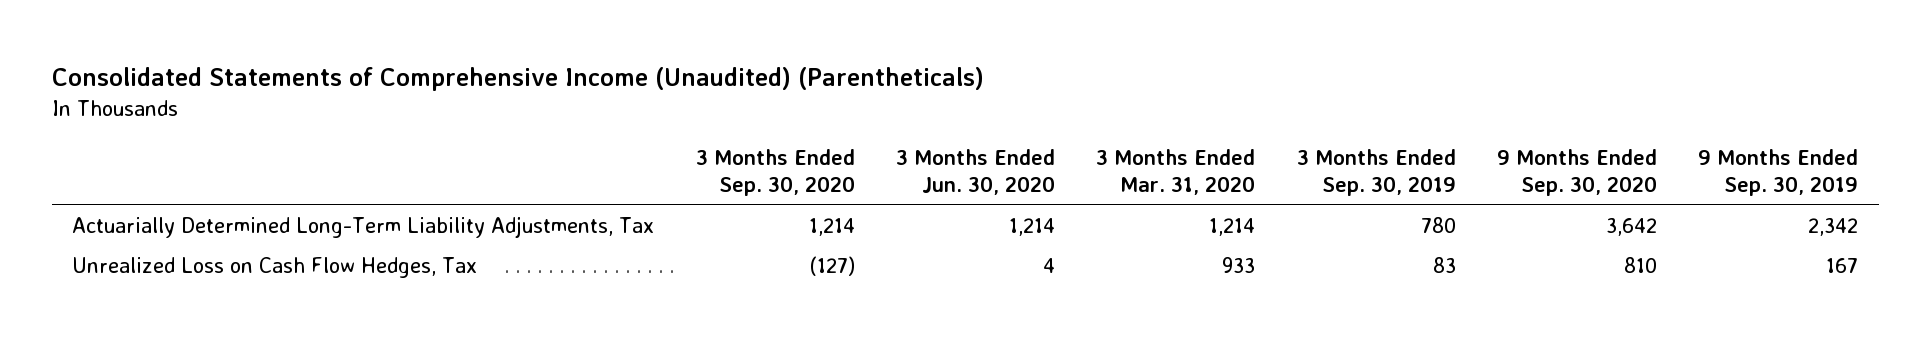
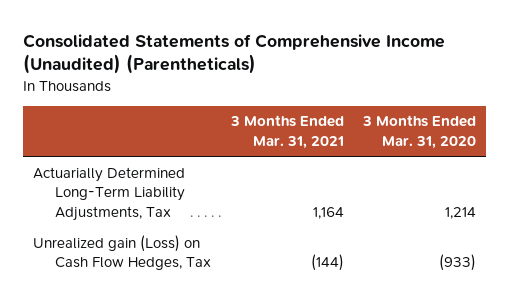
[695,149,855,196] 3 Months Ended Sep. 30, 2020 -> none
[895,149,1055,195] 3 Months Ended Jun. 30, 2020 -> none
[1296,149,1456,196] 3 Months Ended Sep. 30, 2019 -> none
[1496,149,1657,196] 9 Months Ended Sep. 30, 2020 -> none
[1698,149,1859,196] 9 Months Ended Sep. 30, 2019 -> none
none -> [229,115,344,149] 3 Months Ended Mar. 31, 2021
[72,256,478,278] Unrealized Loss on Cash Flow Hedges, Tax -> [32,234,212,271] Unrealized gain (Loss) on Cash Flow Hedges, Tax
[1222,256,1256,273] 933 -> [439,254,477,272] (933)

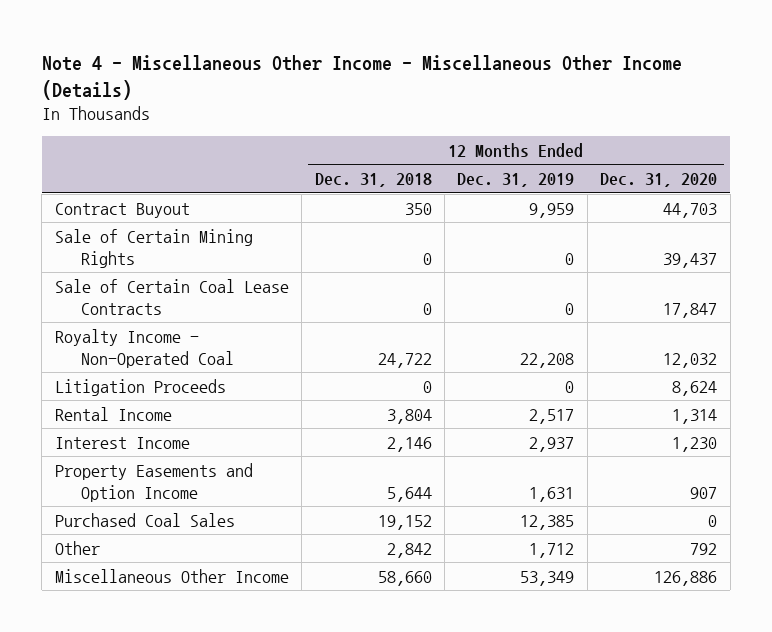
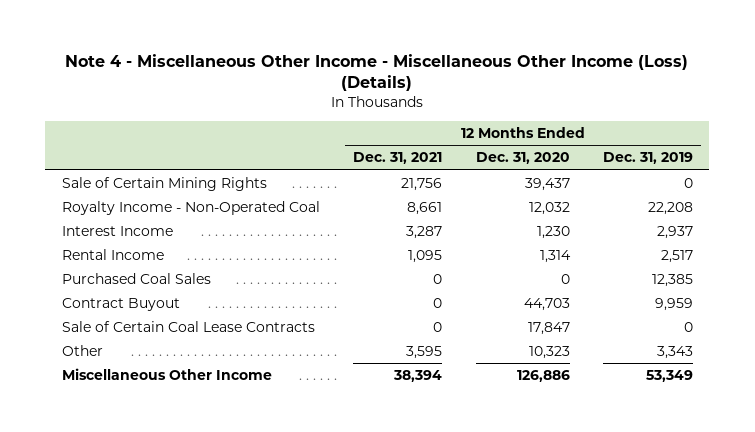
[41,54,682,100] Note 4 - Miscellaneous Other Income - Miscellaneous Other Income (Details) -> [65,53,689,92] Note 4 - Miscellaneous Other Income - Miscellaneous Other Income (Loss) (Details)
[314,173,432,188] Dec. 31, 2018 -> none
none -> [353,152,443,165] Dec. 31, 2021
[54,378,226,396] Litigation Proceeds -> none
[54,462,253,502] Property Easements and Option Income -> none
[54,406,172,421] Rental Income -> [62,249,165,261] Rental Income
[54,202,190,218] Contract Buyout -> [62,298,181,312] Contract Buyout
[54,278,289,315] Sale of Certain Coal Lease Contracts -> [62,321,316,333] Sale of Certain Coal Lease Contracts
[529,542,575,558] 1,712 -> [656,346,693,360] 3,343
[690,542,718,555] 792 -> [528,346,570,360] 10,323

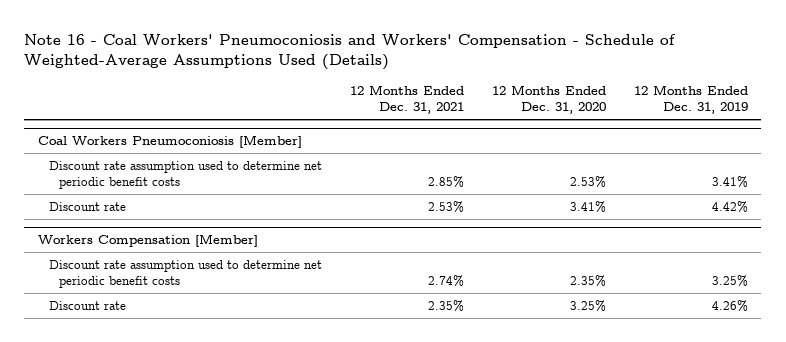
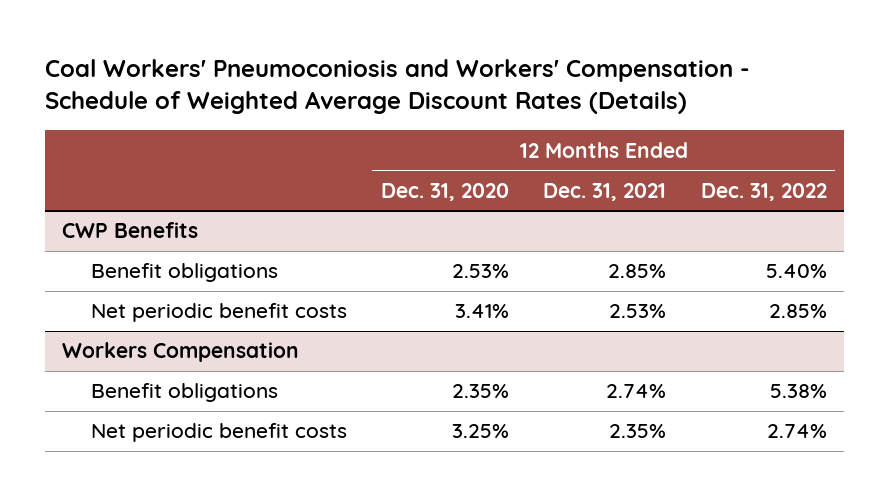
[24,33,677,70] Note 16 - Coal Workers' Pneumoconiosis and Workers' Compensation - Schedule of Weighted-Average Assumptions Used (Details) -> [44,58,750,115] Coal Workers' Pneumoconiosis and Workers' Compensation - Schedule of Weighted Average Discount Rates (Details)
[633,84,748,115] 12 Months Ended Dec. 31, 2019 -> none
none -> [700,182,827,201] Dec. 31, 2022
[38,135,303,149] Coal Workers Pneumoconiosis [Member] -> [61,222,198,239] CWP Benefits
[48,160,322,190] Discount rate assumption used to determine net periodic benefit costs -> [90,263,278,283] Benefit obligations
[48,201,126,211] Discount rate -> [90,303,347,323] Net periodic benefit costs
[38,234,259,248] Workers Compensation [Member] -> [61,342,299,363] Workers Compensation
[48,259,322,289] Discount rate assumption used to determine net periodic benefit costs -> [90,383,278,403] Benefit obligations
[48,300,126,310] Discount rate -> [90,423,347,443] Net periodic benefit costs

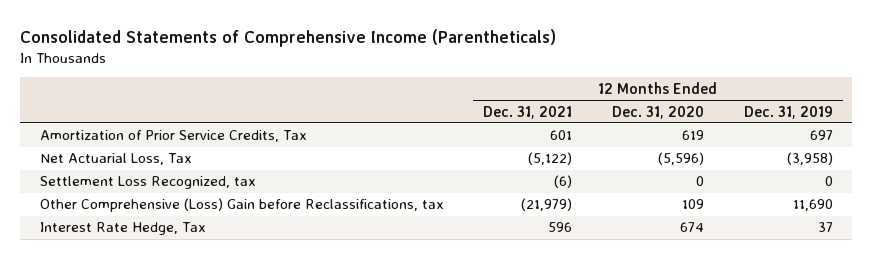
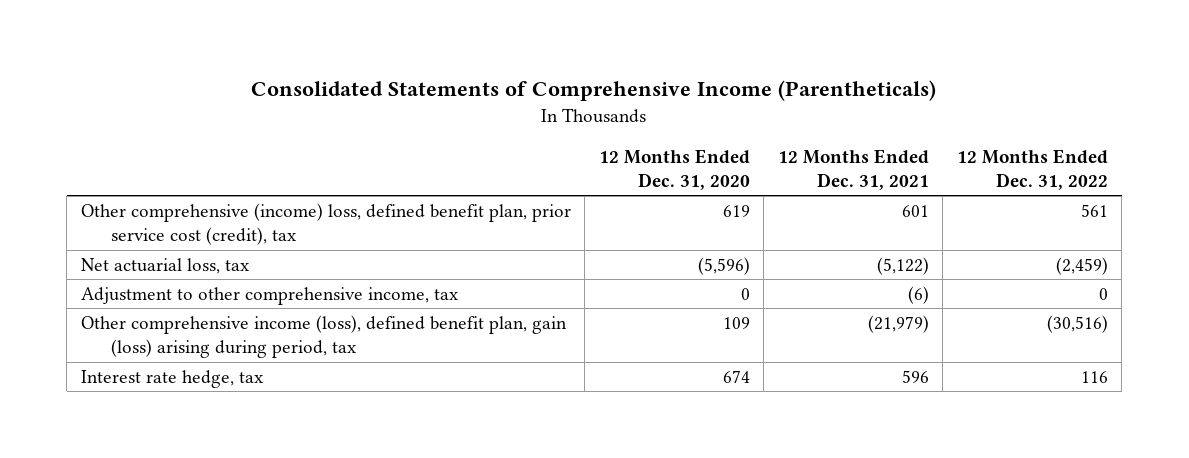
[743,105,833,119] Dec. 31, 2019 -> none
none -> [956,148,1108,190] 12 Months Ended Dec. 31, 2022
[39,130,307,143] Amortization of Prior Service Credits, Tax -> [80,202,571,246] Other comprehensive (income) loss, defined benefit plan, prior service cost (credit), tax
[39,153,192,166] Net Actuarial Loss, Tax -> [80,257,250,274] Net actuarial loss, tax
[39,176,256,190] Settlement Loss Recognized, tax -> [80,286,459,305] Adjustment to other comprehensive income, tax
[39,198,444,213] Other Comprehensive (Loss) Gain before Reclassifications, tax -> [80,314,567,359] Other comprehensive income (loss), defined benefit plan, gain (loss) arising during period, tax
[39,222,206,236] Interest Rate Hedge, Tax -> [80,369,264,388] Interest rate hedge, tax

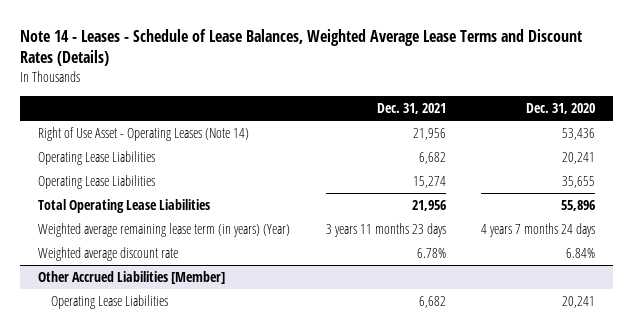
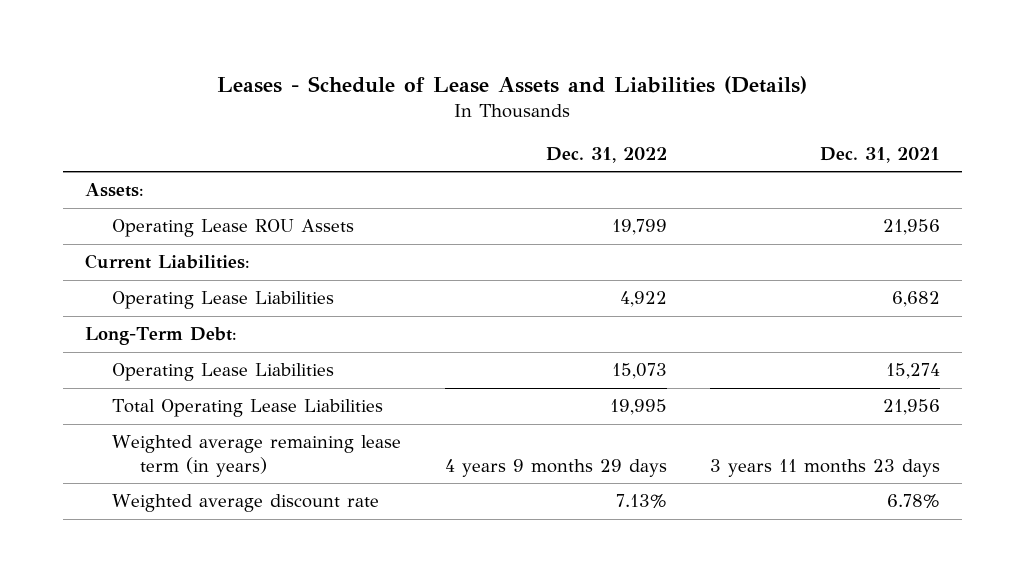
[20,28,583,67] Note 14 - Leases - Schedule of Lease Balances, Weighted Average Lease Terms and Discount Rates (Details) -> [217,75,808,94] Leases - Schedule of Lease Assets and Liabilities (Details)
[526,103,596,115] Dec. 31, 2020 -> none
none -> [545,146,667,163] Dec. 31, 2022
none -> [84,183,144,198] Assets:
[37,126,249,141] Right of Use Asset - Operating Leases (Note 14) -> [112,219,355,238] Operating Lease ROU Assets
none -> [84,254,250,270] Current Liabilities:
none -> [84,327,237,346] Long-Term Debt:
[37,222,290,237] Weighted average remaining lease term (in years) (Year) -> [112,435,402,477] Weighted average remaining lease term (in years)
[37,270,225,284] Other Accrued Liabilities [Member] -> none
[51,294,169,309] Operating Lease Liabilities -> none

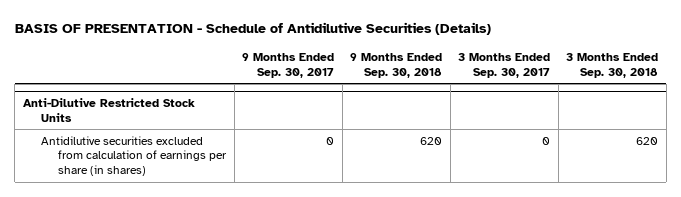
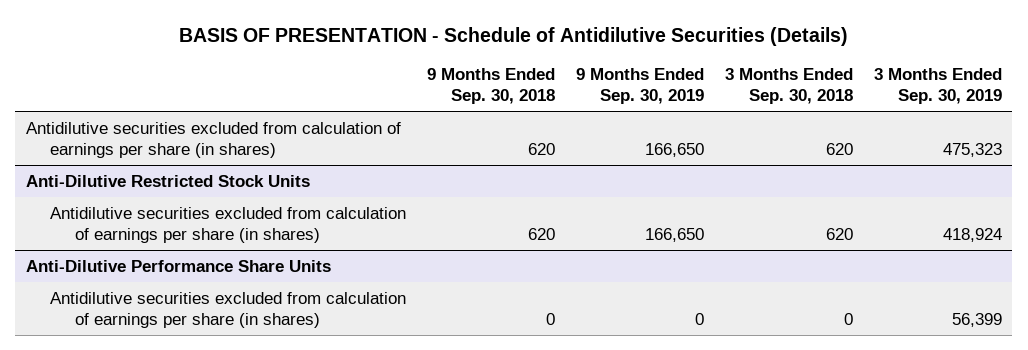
[242,53,335,78] 9 Months Ended Sep. 30, 2017 -> none
[458,53,551,78] 3 Months Ended Sep. 30, 2017 -> none
none -> [576,68,705,105] 9 Months Ended Sep. 30, 2019
none -> [874,68,1003,105] 3 Months Ended Sep. 30, 2019
none -> [25,121,401,158] Antidilutive securities excluded from calculation of earnings per share (in shares)
none -> [25,259,331,272] Anti-Dilutive Performance Share Units
none -> [50,291,407,328] Antidilutive securities excluded from calculation of earnings per share (in shares)

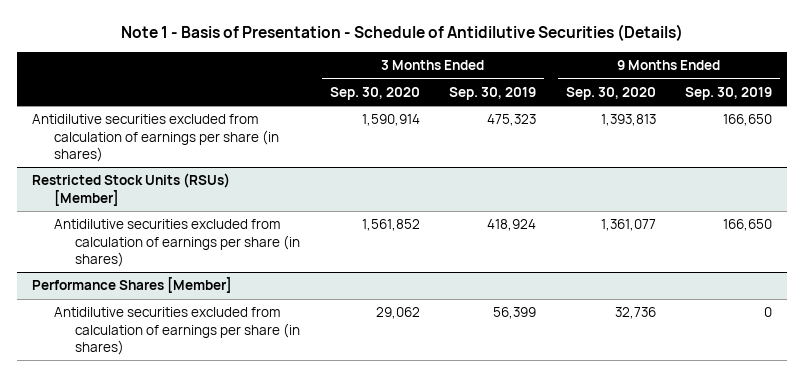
[178,26,848,46] BASIS OF PRESENTATION - Schedule of Antidilutive Securities (Details) -> [121,24,684,42] Note 1 - Basis of Presentation - Schedule of Antidilutive Securities (Details)
[427,68,556,105] 9 Months Ended Sep. 30, 2018 -> none
[725,68,854,105] 3 Months Ended Sep. 30, 2018 -> none
none -> [329,87,420,101] Sep. 30, 2020
none -> [565,87,656,101] Sep. 30, 2020
[25,174,310,187] Anti-Dilutive Restricted Stock Units -> [32,173,231,206] Restricted Stock Units (RSUs) [Member]
[25,259,331,272] Anti-Dilutive Performance Share Units -> [32,277,233,294] Performance Shares [Member]

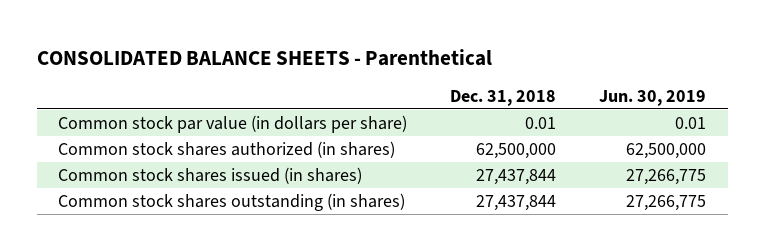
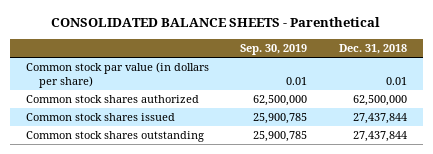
[599,89,707,106] Jun. 30, 2019 -> none
none -> [240,43,308,55] Sep. 30, 2019
[58,140,396,158] Common stock shares authorized (in shares) -> [25,95,199,104] Common stock shares authorized
[58,166,363,184] Common stock shares issued (in shares) -> [25,113,175,122] Common stock shares issued
[58,192,406,211] Common stock shares outstanding (in shares) -> [25,131,204,143] Common stock shares outstanding

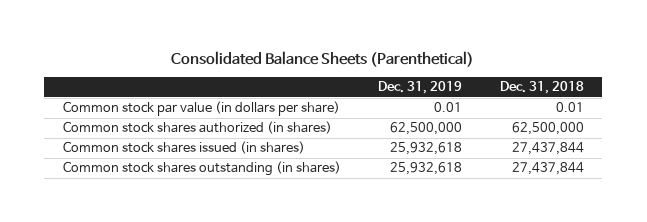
[51,17,381,28] CONSOLIDATED BALANCE SHEETS - Parenthetical -> [171,51,475,68] Consolidated Balance Sheets (Parenthetical)
[240,43,308,55] Sep. 30, 2019 -> none
none -> [378,81,463,95] Dec. 31, 2019
[25,95,199,104] Common stock shares authorized -> [62,121,332,135] Common stock shares authorized (in shares)
[25,113,175,122] Common stock shares issued -> [62,141,305,155] Common stock shares issued (in shares)
[25,131,204,143] Common stock shares outstanding -> [62,161,341,177] Common stock shares outstanding (in shares)

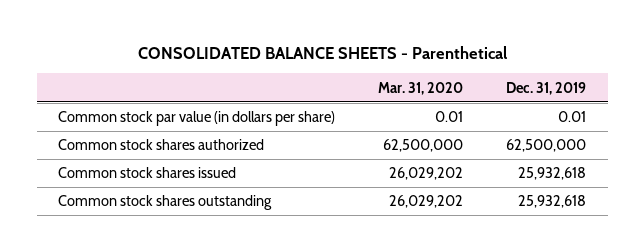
[171,51,475,68] Consolidated Balance Sheets (Parenthetical) -> [138,46,508,60] CONSOLIDATED BALANCE SHEETS - Parenthetical
[499,81,584,95] Dec. 31, 2018 -> none
none -> [378,81,464,95] Mar. 31, 2020
[62,121,332,135] Common stock shares authorized (in shares) -> [58,139,265,151] Common stock shares authorized
[62,141,305,155] Common stock shares issued (in shares) -> [58,167,237,179] Common stock shares issued
[62,161,341,177] Common stock shares outstanding (in shares) -> [58,195,273,211] Common stock shares outstanding

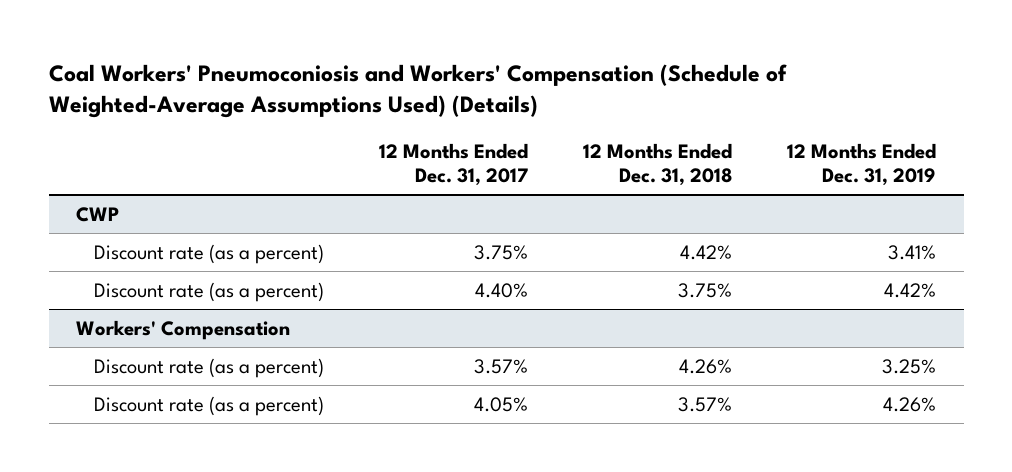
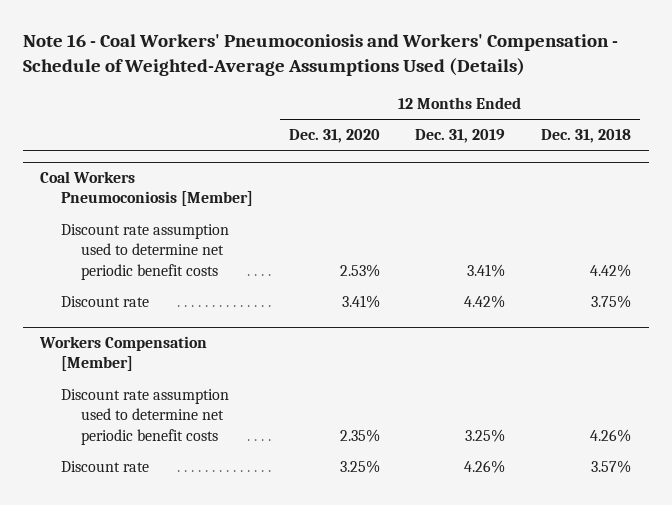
[48,63,787,119] Coal Workers' Pneumoconiosis and Workers' Compensation (Schedule of Weighted-Average Assumptions Used) (Details) -> [22,34,618,76] Note 16 - Coal Workers' Pneumoconiosis and Workers' Compensation - Schedule of Weighted-Average Assumptions Used (Details)
[379,143,529,187] 12 Months Ended Dec. 31, 2017 -> none
none -> [288,129,380,144] Dec. 31, 2020
[76,206,120,222] CWP -> [40,171,253,207] Coal Workers Pneumoconiosis [Member]
[94,243,325,264] Discount rate (as a percent) -> [60,224,229,280] Discount rate assumption used to determine net periodic benefit costs
[94,281,325,302] Discount rate (as a percent) -> [60,296,149,308] Discount rate
[76,319,291,340] Workers' Compensation -> [39,336,208,372] Workers Compensation [Member]
[94,357,325,378] Discount rate (as a percent) -> [60,389,229,445] Discount rate assumption used to determine net periodic benefit costs
[94,395,325,416] Discount rate (as a percent) -> [60,461,149,473] Discount rate

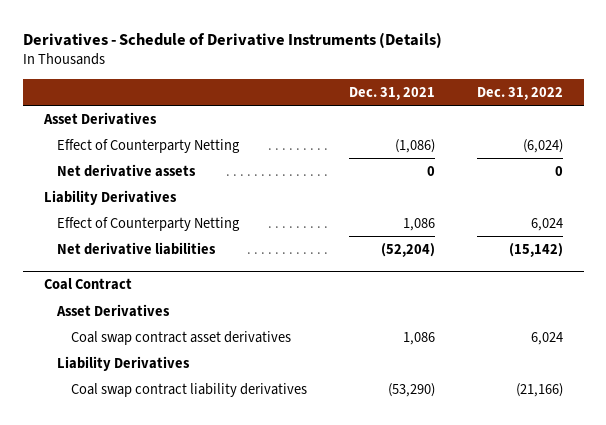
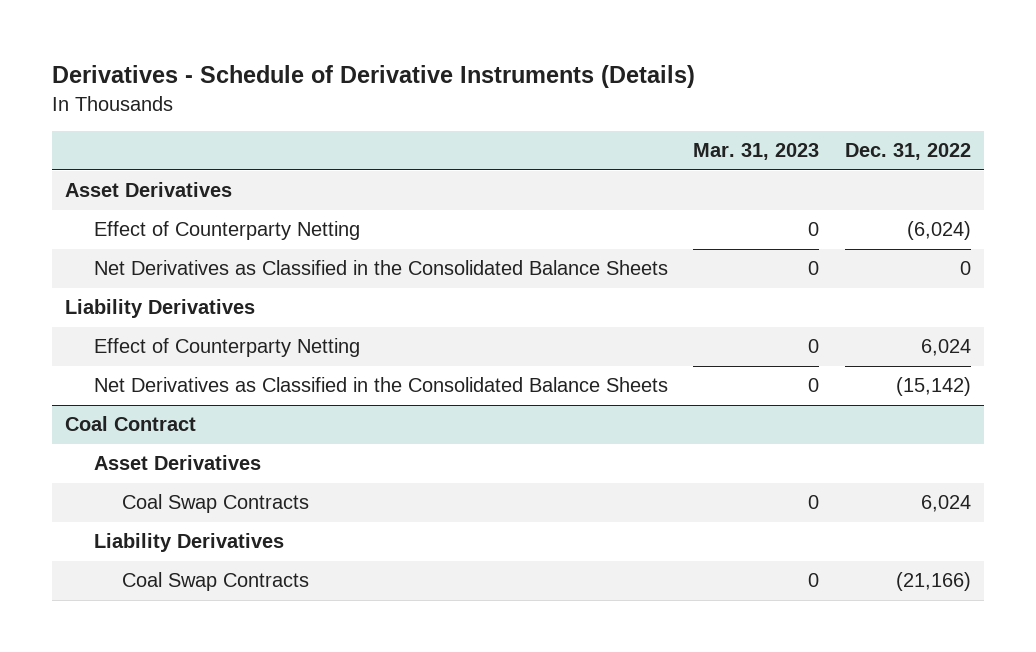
[348,86,435,100] Dec. 31, 2021 -> none
none -> [693,143,820,161] Mar. 31, 2023
[57,163,197,177] Net derivative assets -> [93,260,668,276] Net Derivatives as Classified in the Consolidated Balance Sheets
[57,241,217,255] Net derivative liabilities -> [93,377,668,393] Net Derivatives as Classified in the Consolidated Balance Sheets
[70,330,291,345] Coal swap contract asset derivatives -> [122,494,310,514] Coal Swap Contracts
[70,382,307,397] Coal swap contract liability derivatives -> [122,572,310,592] Coal Swap Contracts

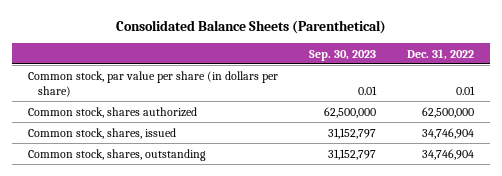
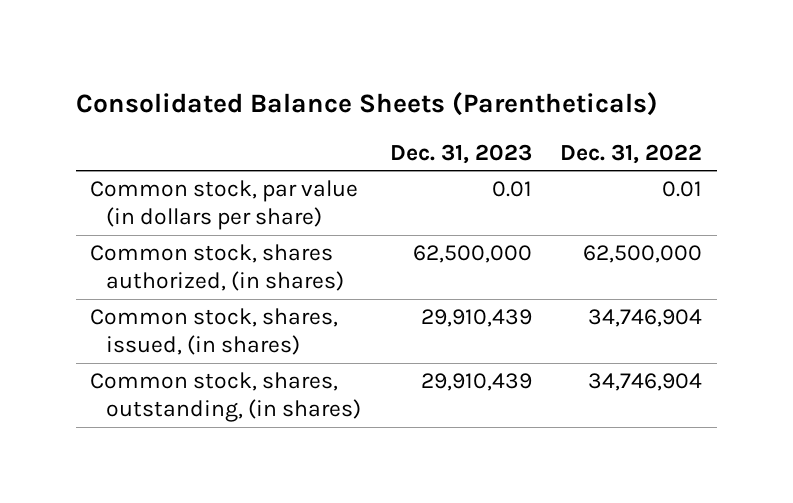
[116,19,387,34] Consolidated Balance Sheets (Parenthetical) -> [75,91,658,116] Consolidated Balance Sheets (Parentheticals)
[309,49,377,61] Sep. 30, 2023 -> none
none -> [389,143,532,164] Dec. 31, 2023
[27,70,278,97] Common stock, par value per share (in dollars per share) -> [90,179,359,231] Common stock, par value (in dollars per share)
[27,106,197,118] Common stock, shares authorized -> [90,243,345,292] Common stock, shares authorized, (in shares)
[27,127,176,139] Common stock, shares, issued -> [90,307,339,356] Common stock, shares, issued, (in shares)
[27,148,206,161] Common stock, shares, outstanding -> [90,371,362,423] Common stock, shares, outstanding, (in shares)

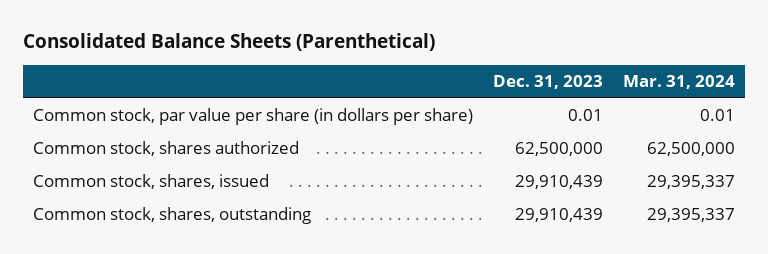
[75,91,658,116] Consolidated Balance Sheets (Parentheticals) -> [22,33,435,52] Consolidated Balance Sheets (Parenthetical)
[560,143,703,164] Dec. 31, 2022 -> none
none -> [622,75,735,90] Mar. 31, 2024
[90,179,359,231] Common stock, par value (in dollars per share) -> [32,108,473,126] Common stock, par value per share (in dollars per share)
[90,243,345,292] Common stock, shares authorized, (in shares) -> [32,141,299,157] Common stock, shares authorized
[90,307,339,356] Common stock, shares, issued, (in shares) -> [32,174,269,190] Common stock, shares, issued
[90,371,362,423] Common stock, shares, outstanding, (in shares) -> [32,207,311,225] Common stock, shares, outstanding

